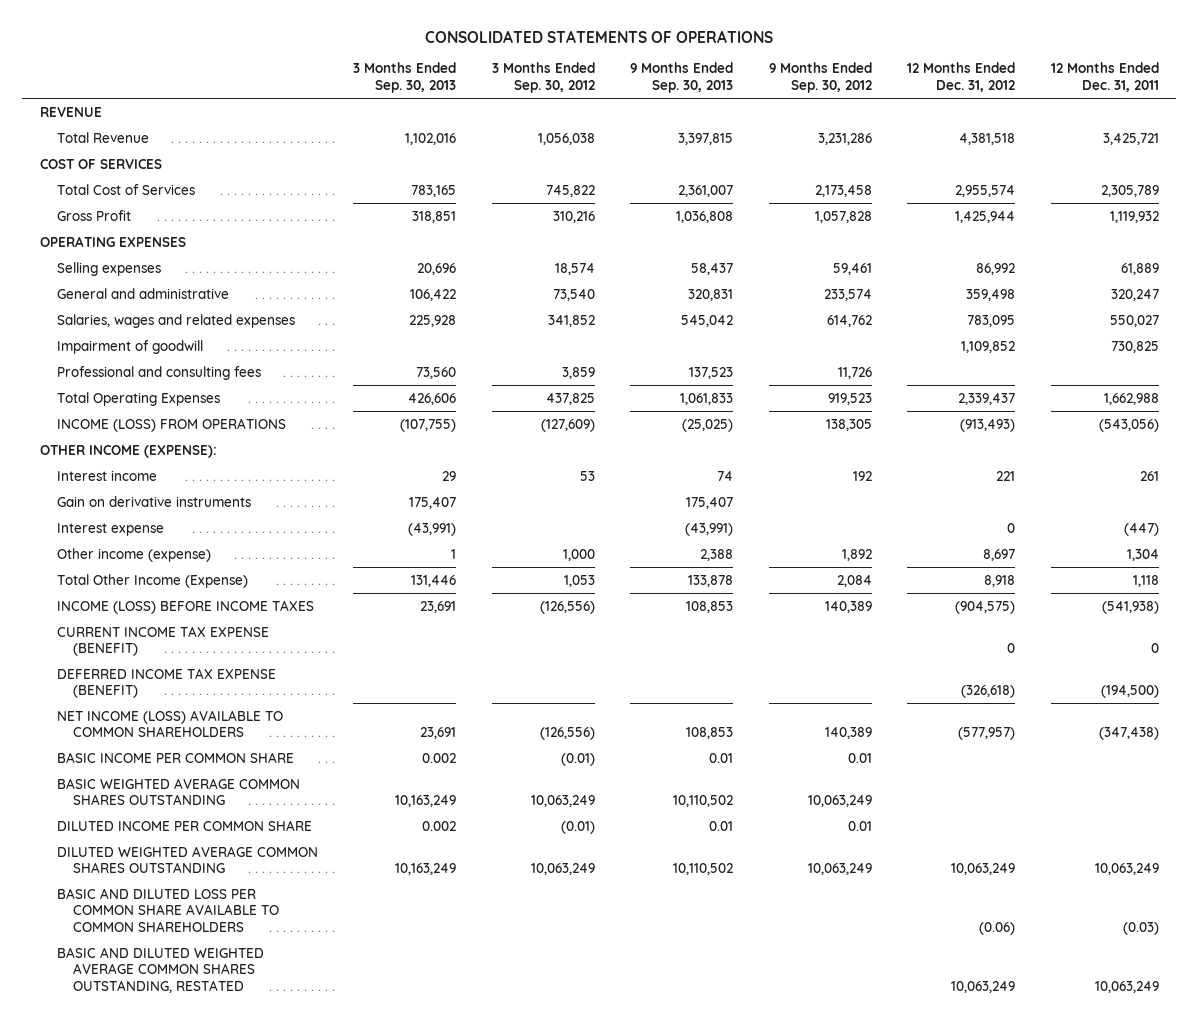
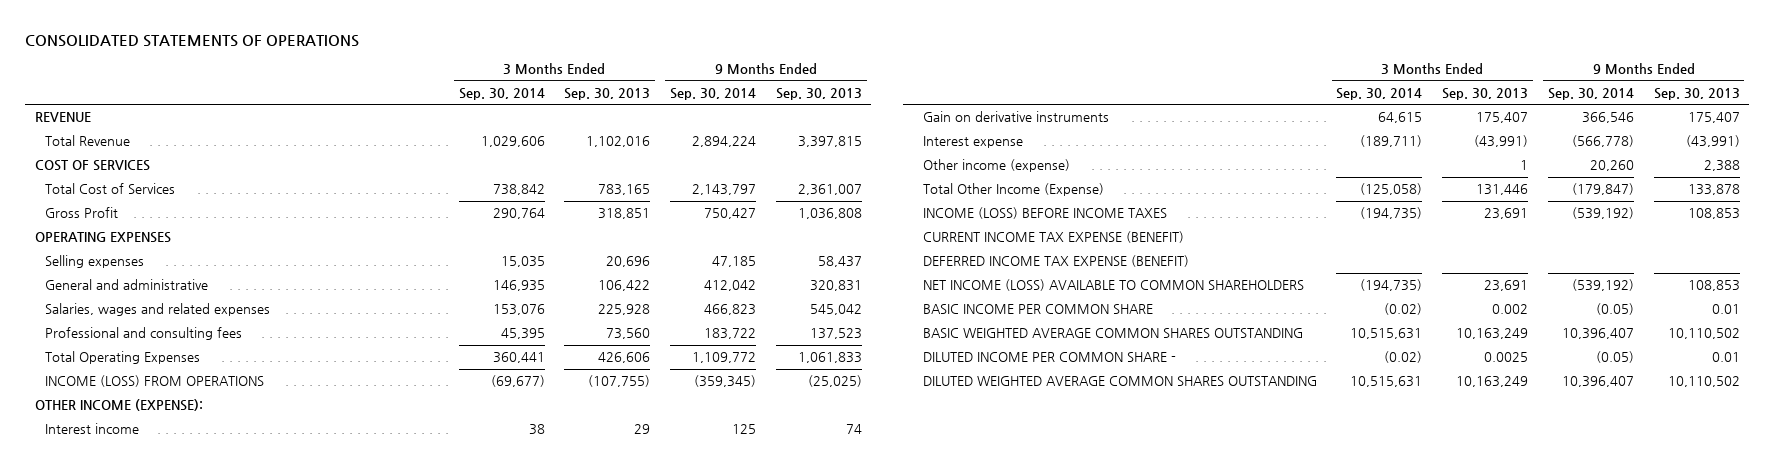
[491,62,595,94] 3 Months Ended Sep. 30, 2012 -> none
[768,62,872,94] 9 Months Ended Sep. 30, 2012 -> none
[907,62,1016,93] 12 Months Ended Dec. 31, 2012 -> none
[1050,62,1159,93] 12 Months Ended Dec. 31, 2011 -> none
none -> [458,88,545,101] Sep. 30, 2014
none -> [669,88,756,101] Sep. 30, 2014
[56,339,203,354] Impairment of goodwill -> none
[56,819,312,831] DILUTED INCOME PER COMMON SHARE -> [922,352,1176,363] DILUTED INCOME PER COMMON SHARE -
[422,820,457,831] 0.002 -> [1484,352,1529,363] 0.0025
[56,887,280,932] BASIC AND DILUTED LOSS PER COMMON SHARE AVAILABLE TO COMMON SHAREHOLDERS -> none
[56,946,264,993] BASIC AND DILUTED WEIGHTED AVERAGE COMMON SHARES OUTSTANDING, RESTATED -> none

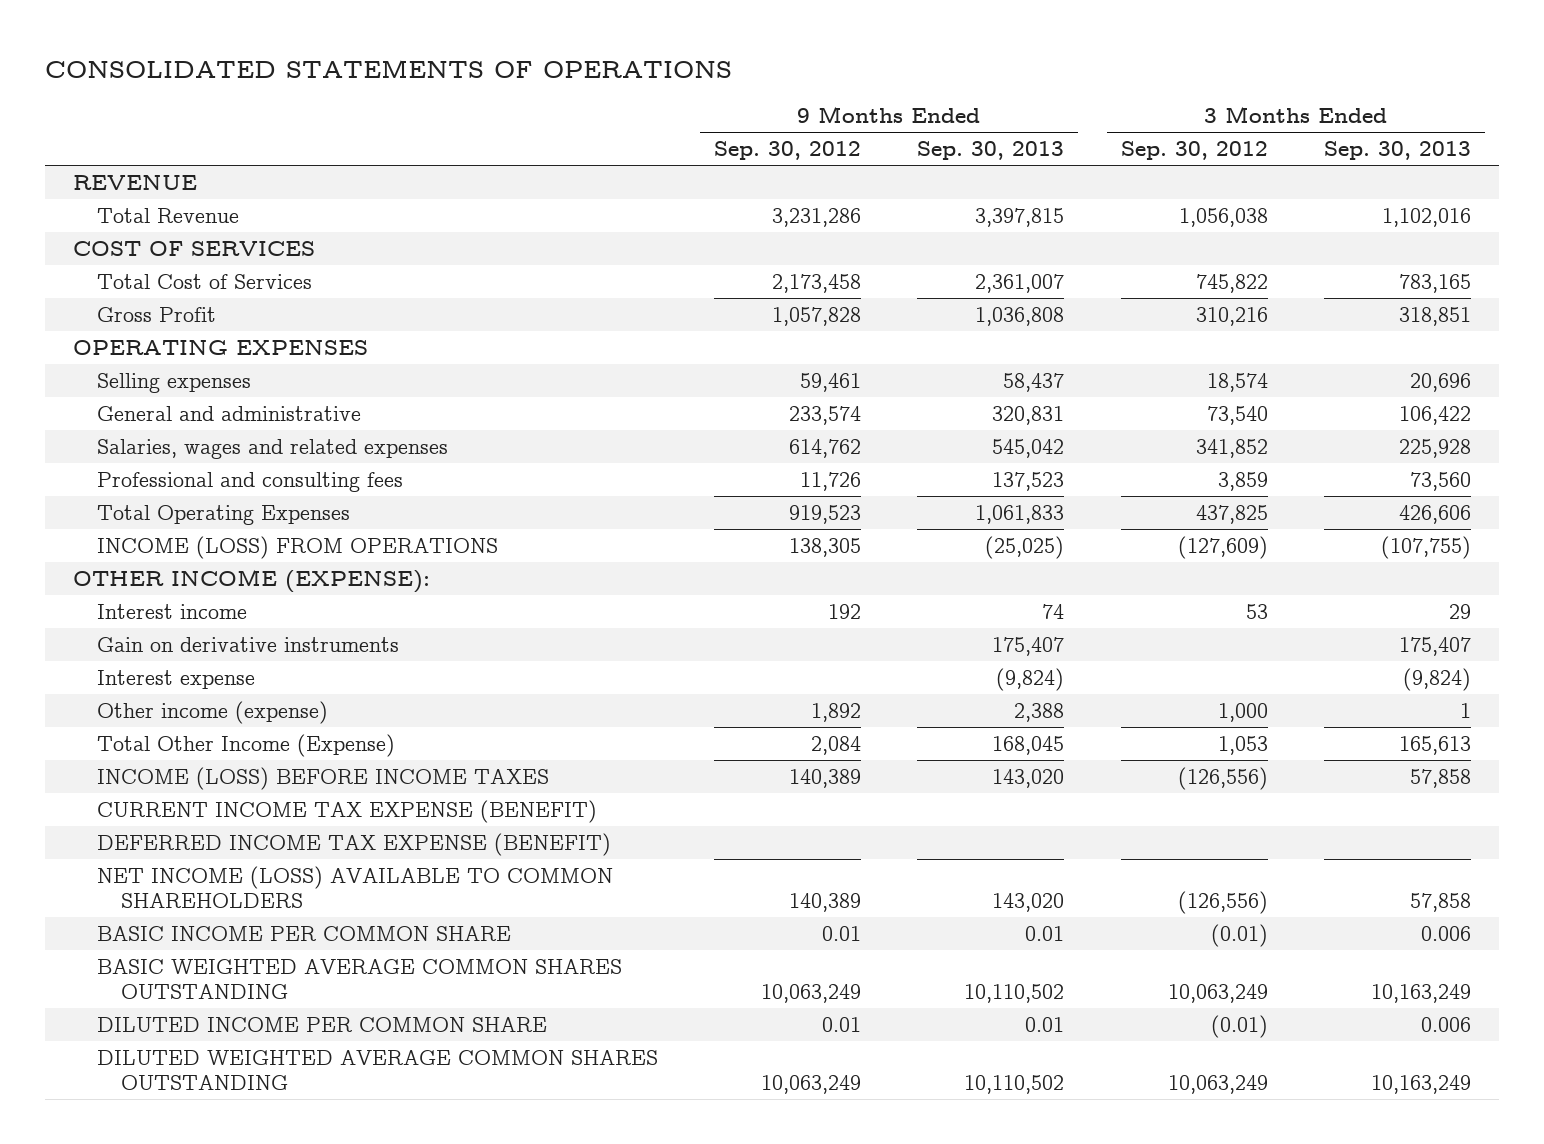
[458,88,545,101] Sep. 30, 2014 -> none
[669,88,756,101] Sep. 30, 2014 -> none
none -> [714,141,862,161] Sep. 30, 2012
none -> [1120,141,1268,161] Sep. 30, 2012
[1474,135,1529,148] (43,991) -> [1402,667,1471,691] (9,824)
[1685,135,1740,148] (43,991) -> [996,667,1065,691] (9,824)
[1476,184,1529,196] 131,446 -> [1398,735,1471,755] 165,613
[1687,184,1740,196] 133,878 -> [992,735,1065,755] 168,045
[1484,208,1529,220] 23,691 -> [1409,768,1471,788] 57,858
[1687,208,1740,220] 108,853 -> [992,768,1065,788] 143,020
[1484,280,1529,292] 23,691 -> [1409,892,1471,912] 57,858
[1687,280,1740,292] 108,853 -> [992,892,1065,912] 143,020
[1492,304,1529,315] 0.002 -> [1420,925,1471,941] 0.006
[922,352,1176,363] DILUTED INCOME PER COMMON SHARE - -> [97,1016,548,1032] DILUTED INCOME PER COMMON SHARE
[1484,352,1529,363] 0.0025 -> [1420,1016,1471,1032] 0.006

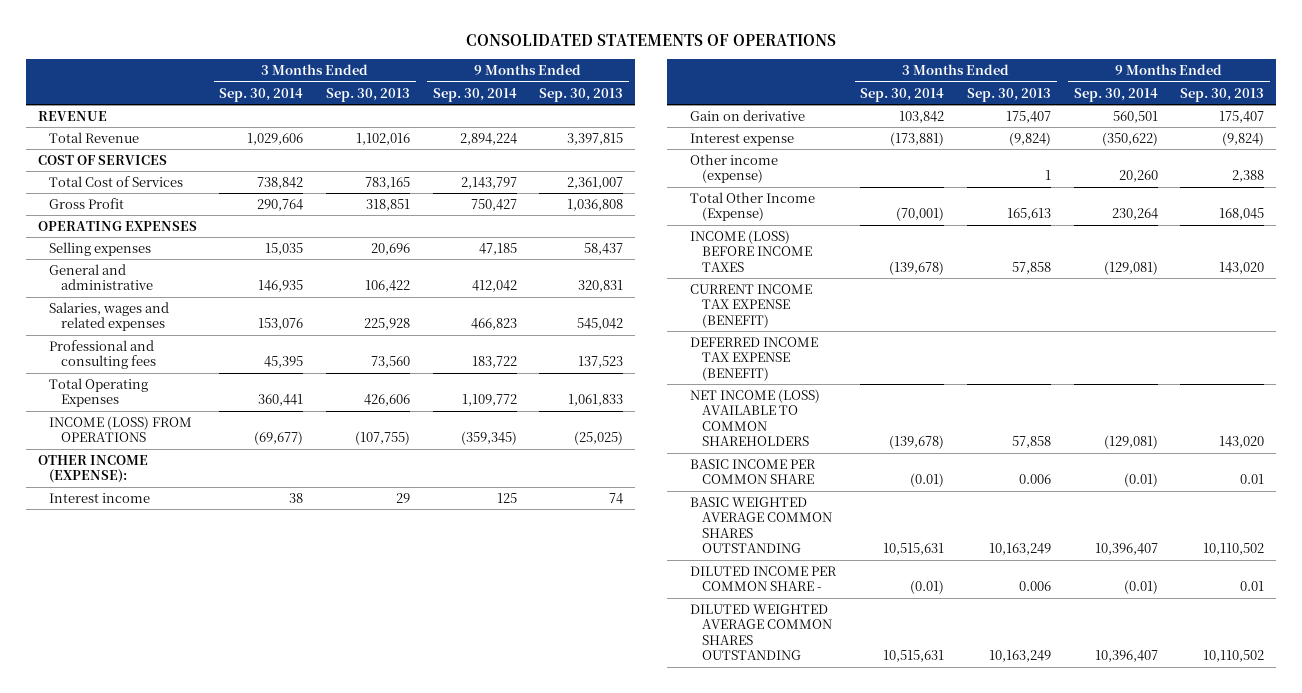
[714,141,862,161] Sep. 30, 2012 -> none
[1120,141,1268,161] Sep. 30, 2012 -> none
none -> [219,87,304,102] Sep. 30, 2014
none -> [432,87,517,102] Sep. 30, 2014
[97,636,400,652] Gain on derivative instruments -> [690,109,806,121] Gain on derivative
[97,1016,548,1032] DILUTED INCOME PER COMMON SHARE -> [690,565,838,592] DILUTED INCOME PER COMMON SHARE -

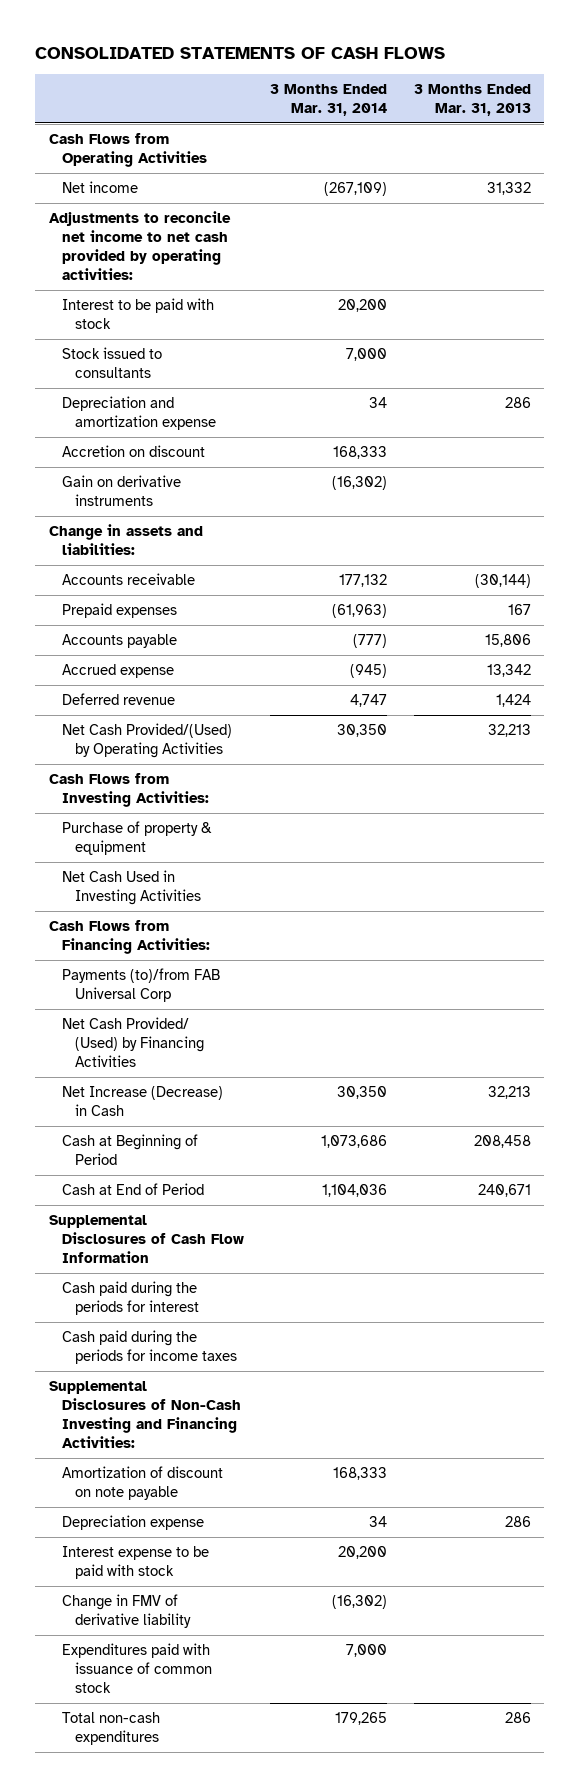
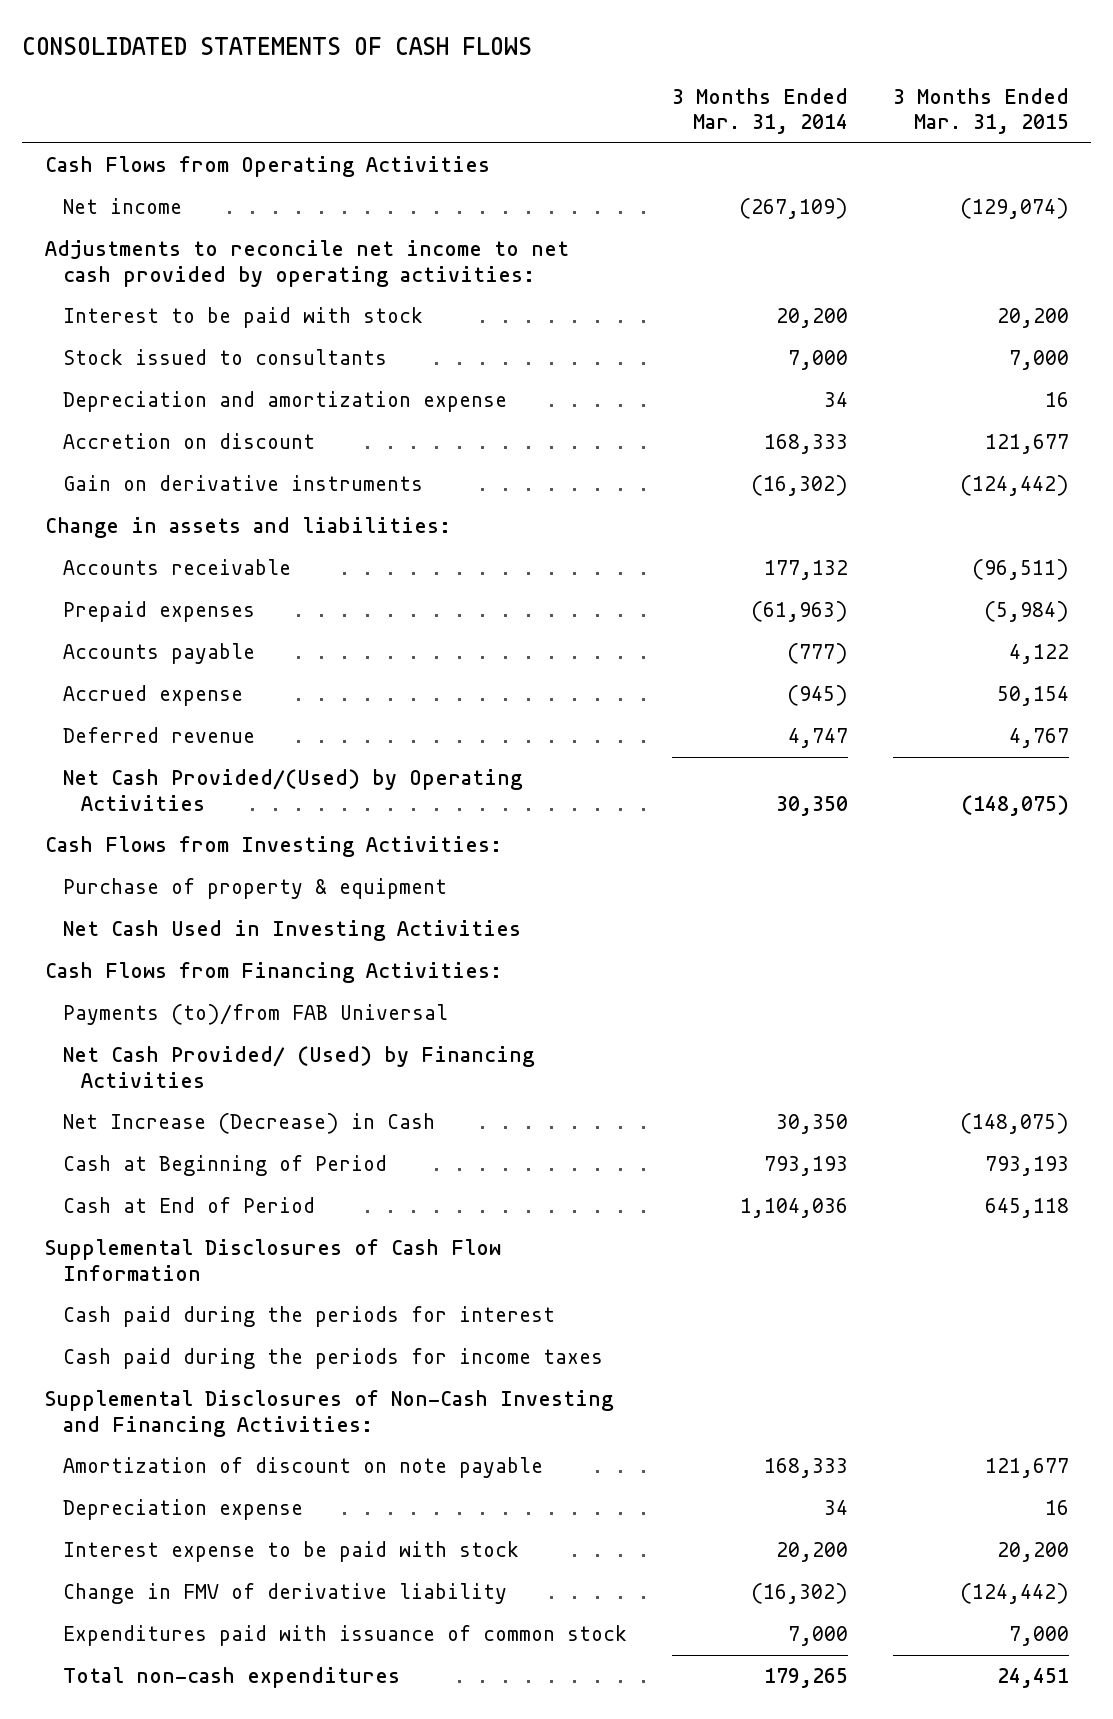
[413,84,531,117] 3 Months Ended Mar. 31, 2013 -> none
none -> [892,87,1069,135] 3 Months Ended Mar. 31, 2015
[61,968,220,1003] Payments (to)/from FAB Universal Corp -> [62,1004,448,1026] Payments (to)/from FAB Universal
[321,1135,388,1149] 1,073,686 -> [763,1156,848,1177] 793,193

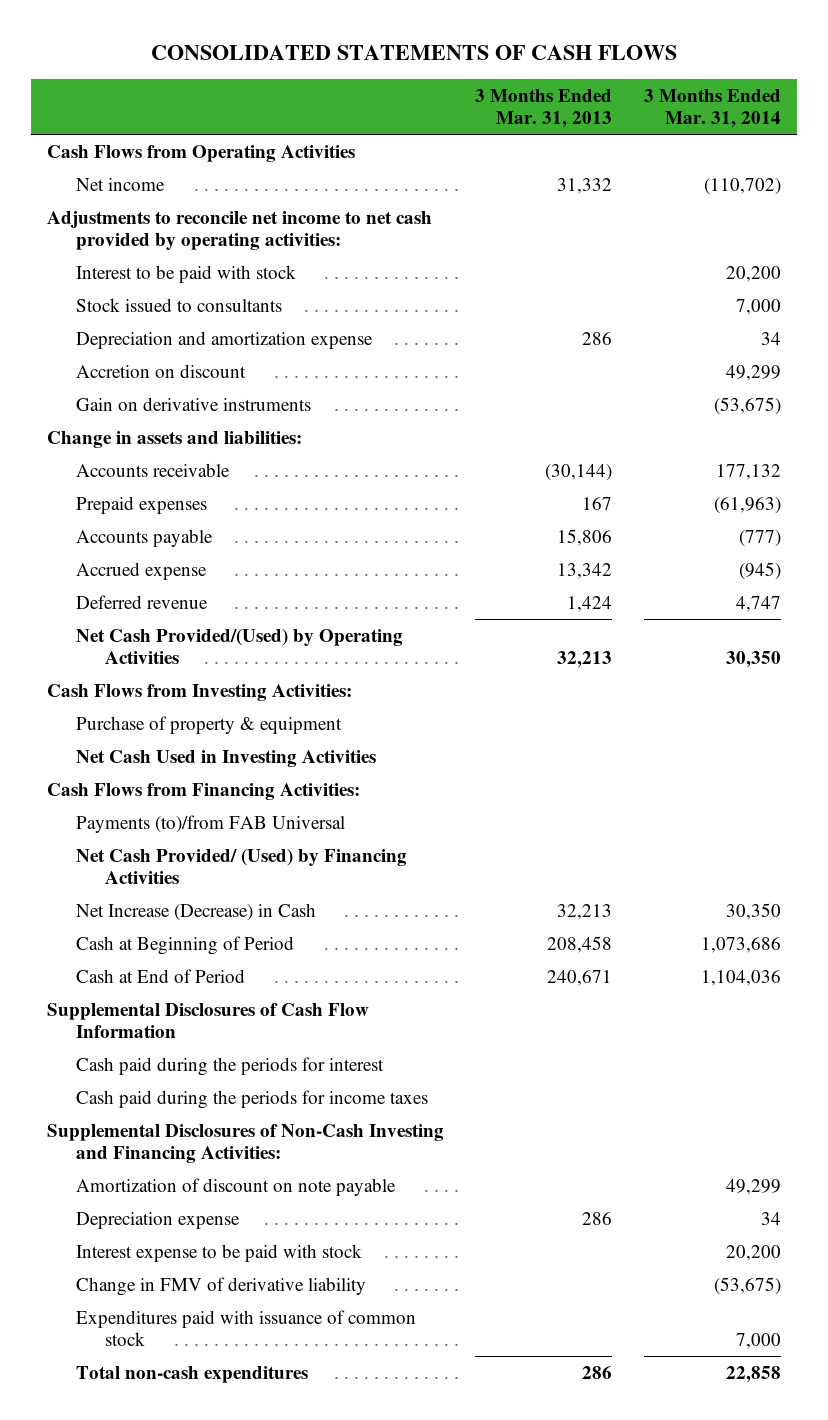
[892,87,1069,135] 3 Months Ended Mar. 31, 2015 -> none
none -> [475,88,613,129] 3 Months Ended Mar. 31, 2013
[738,198,848,220] (267,109) -> [703,177,781,195] (110,702)
[763,434,848,455] 168,333 -> [725,364,781,381] 49,299
[750,475,848,497] (16,302) -> [713,396,781,415] (53,675)
[763,1156,848,1177] 793,193 -> [700,936,781,953] 1,073,686
[763,1458,848,1479] 168,333 -> [725,1178,781,1195] 49,299
[750,1583,848,1605] (16,302) -> [713,1276,781,1295] (53,675)
[763,1668,848,1689] 179,265 -> [725,1365,781,1383] 22,858

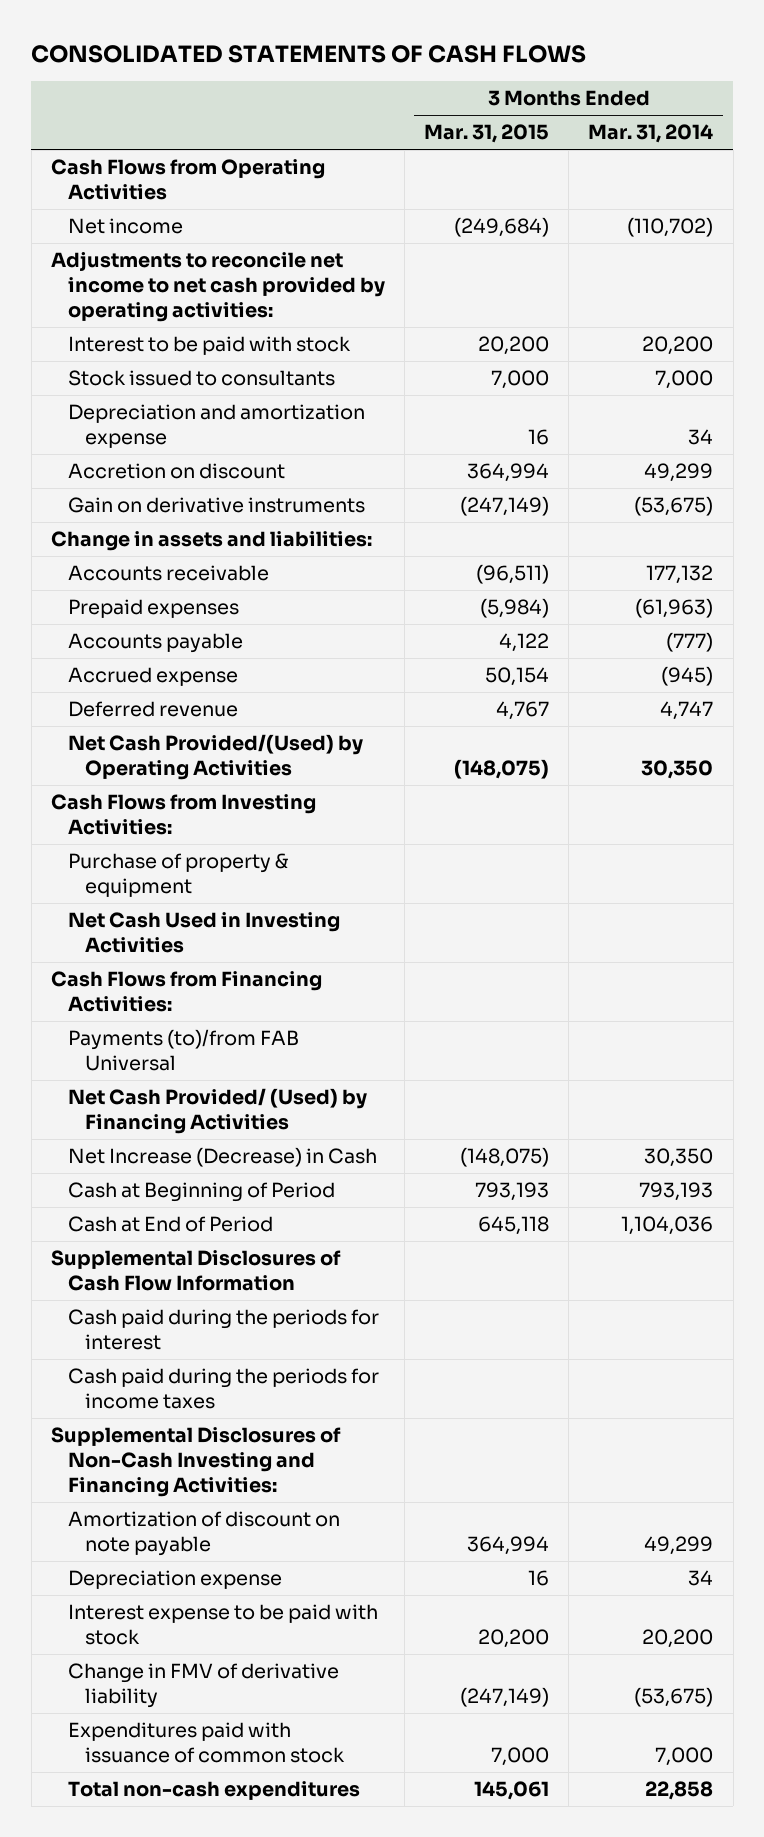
[475,88,613,129] 3 Months Ended Mar. 31, 2013 -> none
none -> [424,124,550,144] Mar. 31, 2015
[700,936,781,953] 1,073,686 -> [639,1182,714,1202] 793,193

